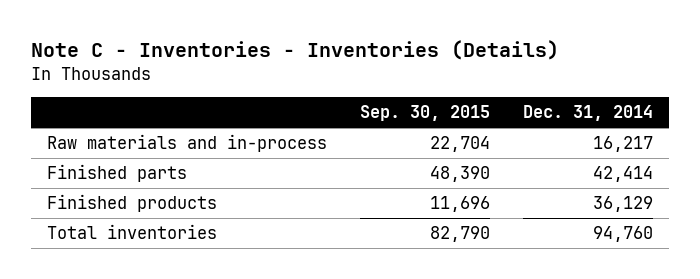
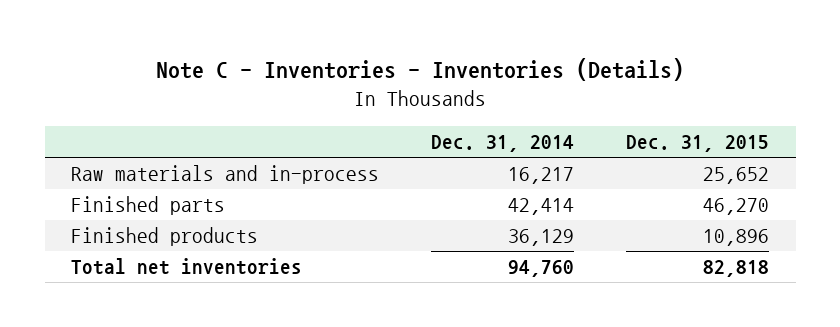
[360,105,491,122] Sep. 30, 2015 -> none
none -> [626,135,770,153] Dec. 31, 2015
[47,224,218,240] Total inventories -> [70,258,302,276] Total net inventories

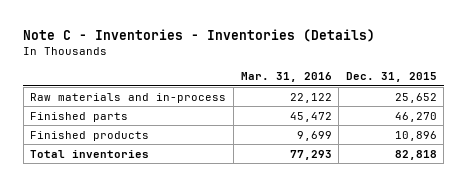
[431,135,575,153] Dec. 31, 2014 -> none
none -> [240,72,332,83] Mar. 31, 2016
[70,258,302,276] Total net inventories -> [30,149,150,158] Total inventories

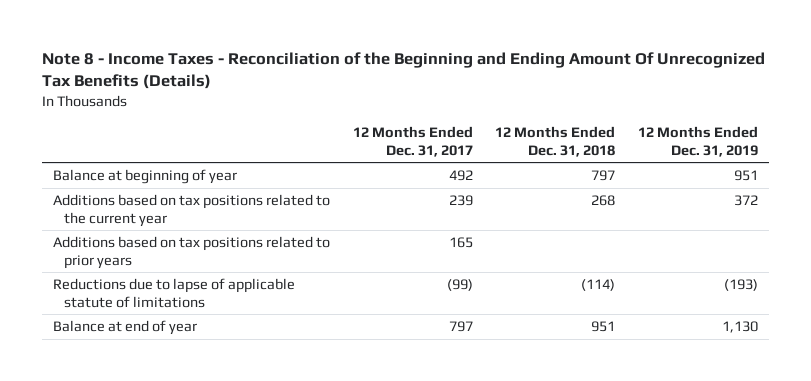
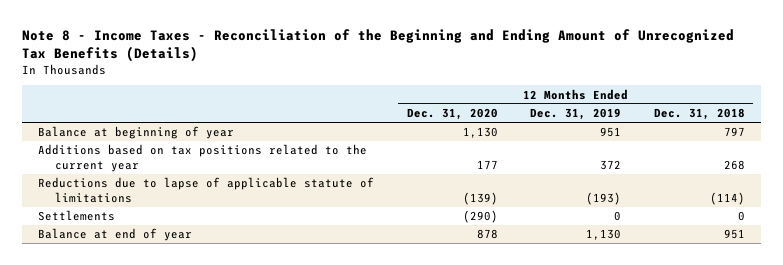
[42,52,766,90] Note 8 - Income Taxes - Reconciliation of the Beginning and Ending Amount Of Unrecognized Tax Benefits (Details) -> [21,28,734,62] Note 8 - Income Taxes - Reconciliation of the Beginning and Ending Amount of Unrecognized Tax Benefits (Details)
[352,126,473,157] 12 Months Ended Dec. 31, 2017 -> none
none -> [406,108,498,121] Dec. 31, 2020
[53,235,331,269] Additions based on tax positions related to prior years -> none
none -> [37,210,115,222] Settlements

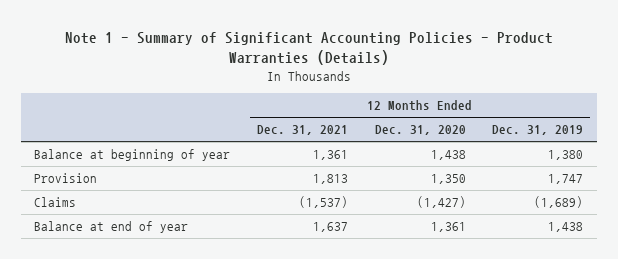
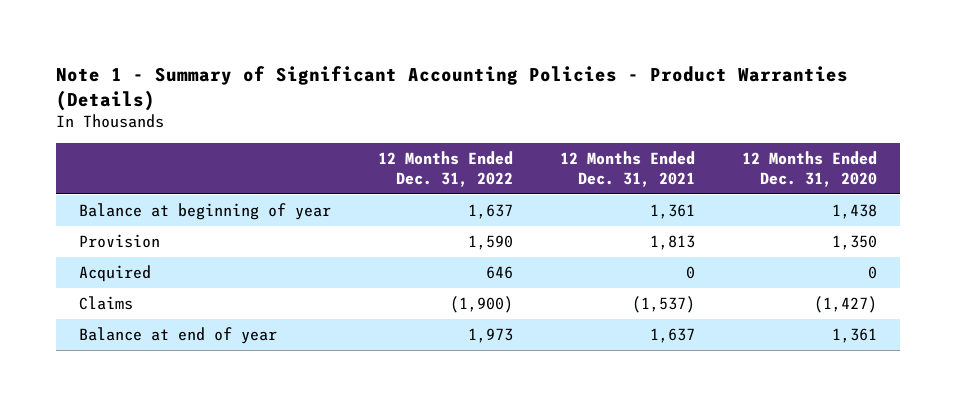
[492,125,584,136] Dec. 31, 2019 -> none
none -> [377,151,513,187] 12 Months Ended Dec. 31, 2022
none -> [79,265,152,283] Acquired

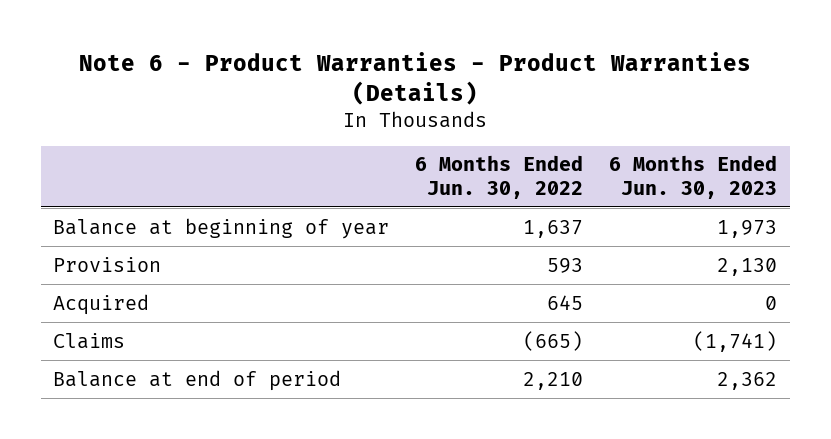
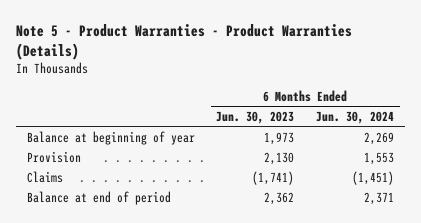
[79,51,752,105] Note 6 - Product Warranties - Product Warranties (Details) -> [15,23,352,60] Note 5 - Product Warranties - Product Warranties (Details)
[415,155,584,199] 6 Months Ended Jun. 30, 2022 -> none
none -> [316,110,395,124] Jun. 30, 2024
[53,293,150,315] Acquired -> none

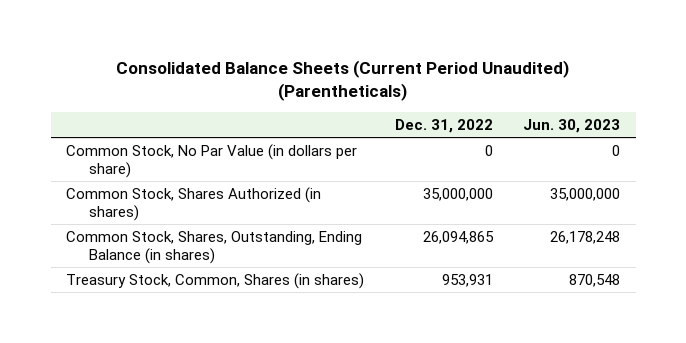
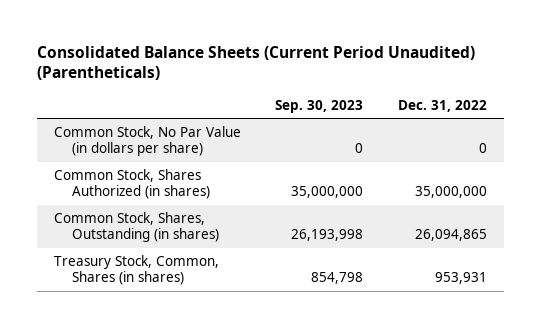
[523,118,621,133] Jun. 30, 2023 -> none
none -> [275,99,364,113] Sep. 30, 2023
[66,230,363,264] Common Stock, Shares, Outstanding, Ending Balance (in shares) -> [54,212,219,243] Common Stock, Shares, Outstanding (in shares)

